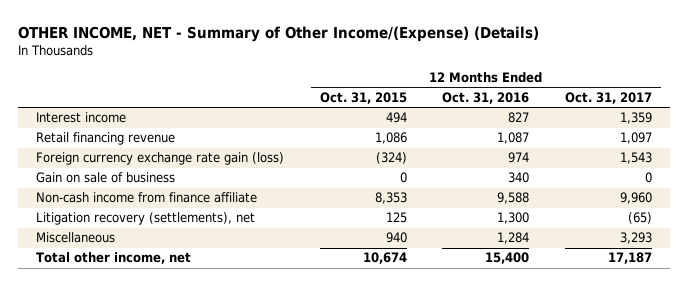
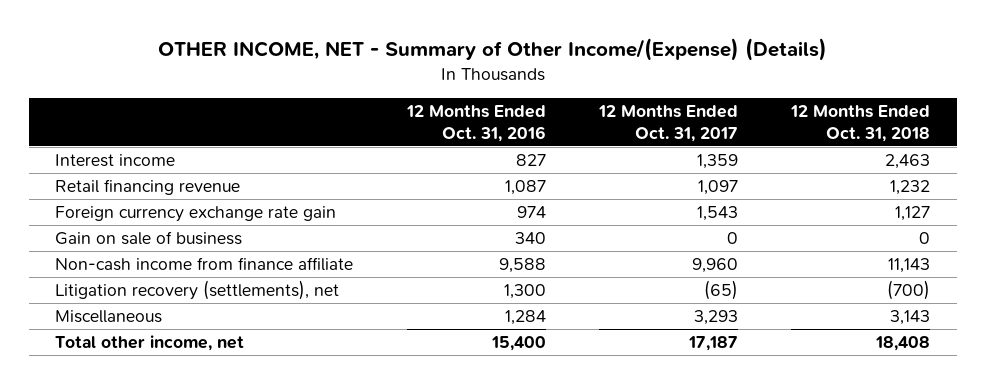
[319,91,407,104] Oct. 31, 2015 -> none
none -> [789,105,930,142] 12 Months Ended Oct. 31, 2018
[35,152,284,166] Foreign currency exchange rate gain (loss) -> [55,206,337,223] Foreign currency exchange rate gain

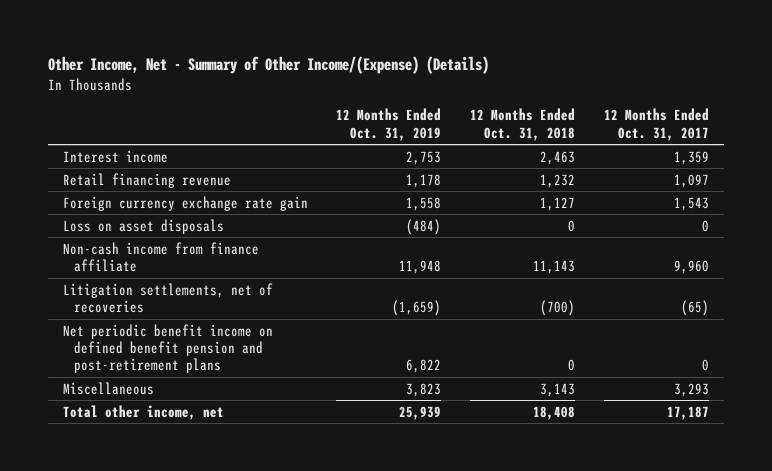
[157,38,827,62] OTHER INCOME, NET - Summary of Other Income/(Expense) (Details) -> [48,56,490,75] Other Income, Net - Summary of Other Income/(Expense) (Details)
[405,105,546,142] 12 Months Ended Oct. 31, 2016 -> none
none -> [336,108,442,141] 12 Months Ended Oct. 31, 2019
[55,231,243,246] Gain on sale of business -> [62,218,224,234] Loss on asset disposals
[55,280,340,301] Litigation recovery (settlements), net -> [62,282,273,314] Litigation settlements, net of recoveries
none -> [62,323,273,374] Net periodic benefit income on defined benefit pension and post-retirement plans

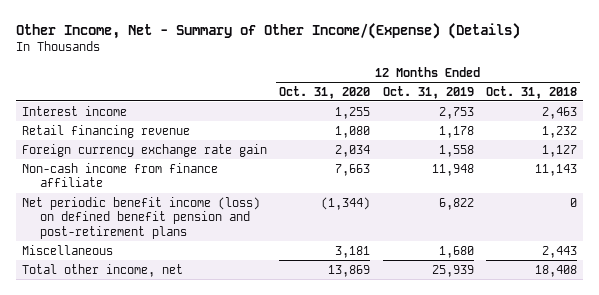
[604,108,710,141] 12 Months Ended Oct. 31, 2017 -> none
none -> [279,85,371,99] Oct. 31, 2020
[62,218,224,234] Loss on asset disposals -> none
[62,282,273,314] Litigation settlements, net of recoveries -> none
[62,323,273,374] Net periodic benefit income on defined benefit pension and post-retirement plans -> [21,196,260,240] Net periodic benefit income (loss) on defined benefit pension and post-retirement plans
[406,382,442,397] 3,823 -> [438,245,474,258] 1,680
[540,382,576,397] 3,143 -> [541,245,577,258] 2,443

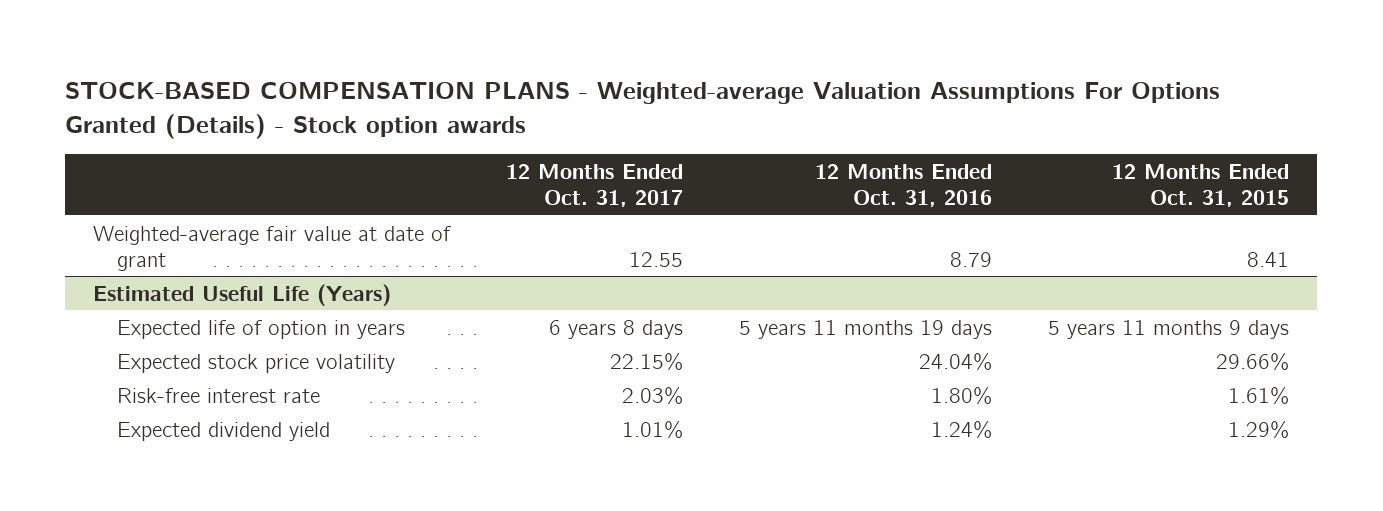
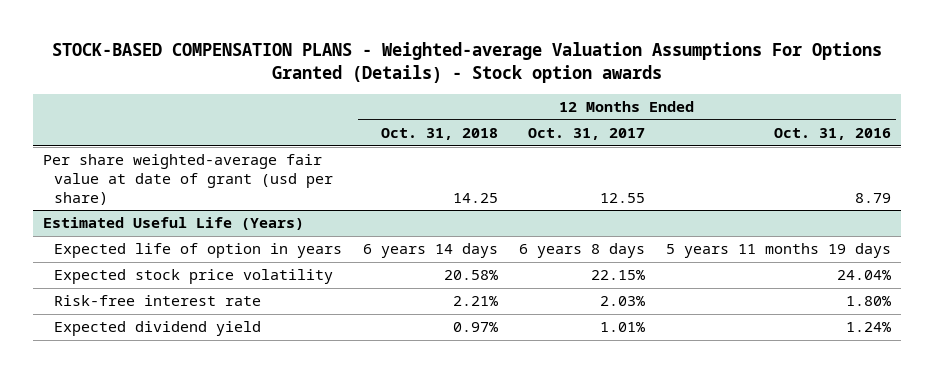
[1112,163,1290,207] 12 Months Ended Oct. 31, 2015 -> none
none -> [380,128,498,141] Oct. 31, 2018
[93,225,452,271] Weighted-average fair value at date of grant -> [43,154,333,205] Per share weighted-average fair value at date of grant (usd per share)

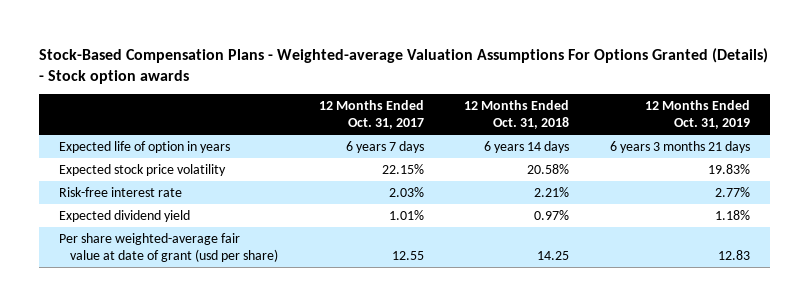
[52,41,883,84] STOCK-BASED COMPENSATION PLANS - Weighted-average Valuation Assumptions For Options Granted (Details) - Stock option awards -> [38,47,768,84] Stock-Based Compensation Plans - Weighted-average Valuation Assumptions For Options Granted (Details) - Stock option awards
[773,128,891,141] Oct. 31, 2016 -> none
none -> [644,100,750,129] 12 Months Ended Oct. 31, 2019
[43,217,305,231] Estimated Useful Life (Years) -> none
[518,243,645,259] 6 years 8 days -> [345,140,424,153] 6 years 7 days
[43,154,333,205] Per share weighted-average fair value at date of grant (usd per share) -> [59,232,279,262] Per share weighted-average fair value at date of grant (usd per share)

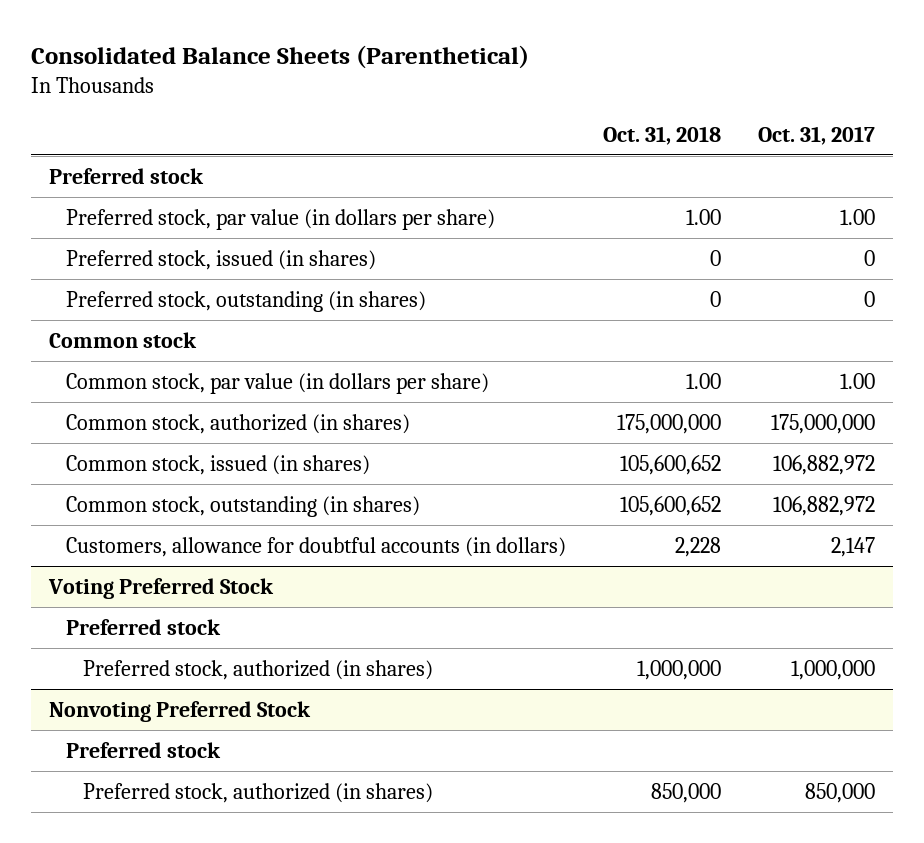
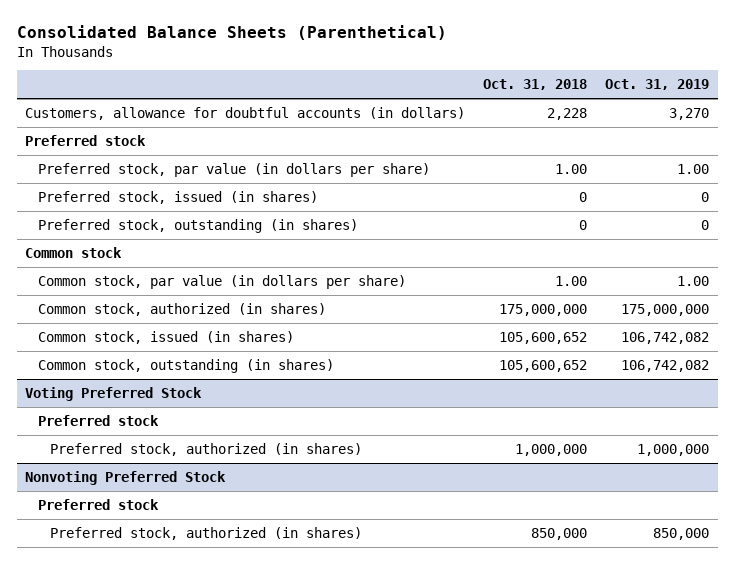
[757,125,875,145] Oct. 31, 2017 -> none
none -> [605,79,710,91] Oct. 31, 2019
[66,536,567,557] Customers, allowance for doubtful accounts (in dollars) -> [25,106,466,120] Customers, allowance for doubtful accounts (in dollars)

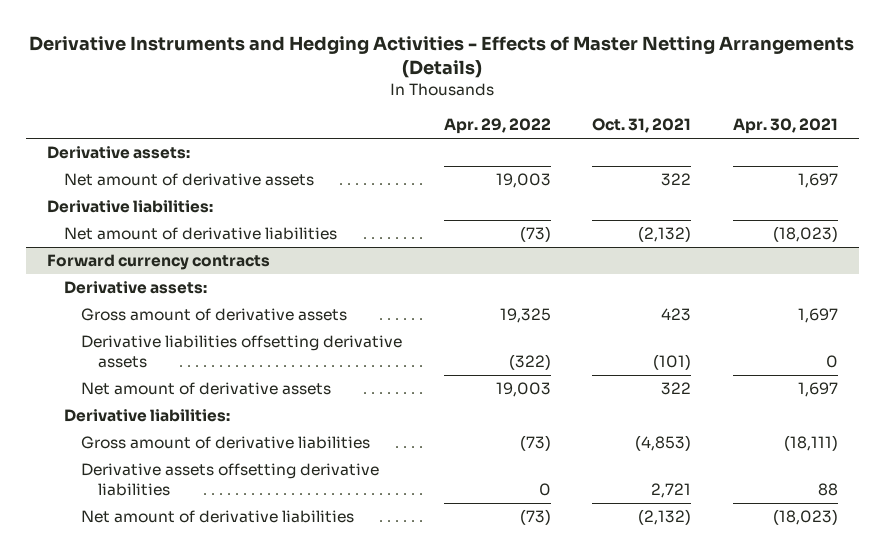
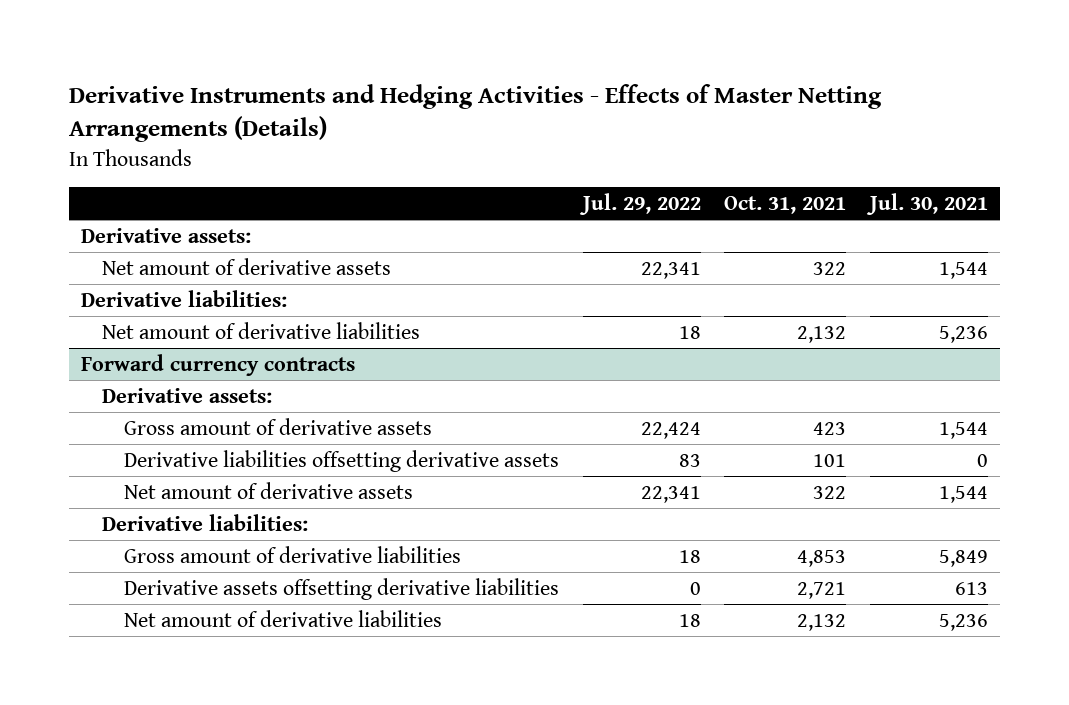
[443,118,551,135] Apr. 29, 2022 -> none
[732,118,838,135] Apr. 30, 2021 -> none
none -> [578,192,701,215] Jul. 29, 2022
none -> [865,192,988,215] Jul. 30, 2021
[638,226,692,243] (2,132) -> [797,325,847,343] 2,132
[653,353,692,370] (101) -> [813,453,847,467] 101
[635,435,692,452] (4,853) -> [797,549,847,567] 4,853
[638,509,692,526] (2,132) -> [797,613,847,631] 2,132

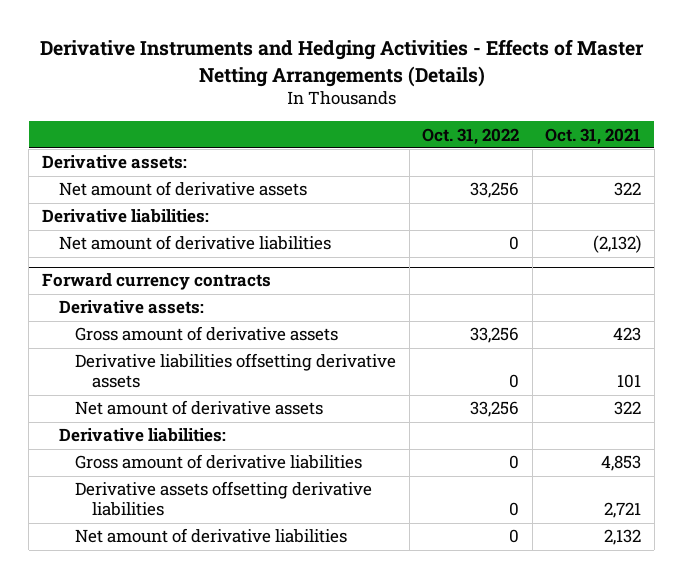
[578,192,701,215] Jul. 29, 2022 -> none
[865,192,988,215] Jul. 30, 2021 -> none
none -> [422,127,520,145] Oct. 31, 2022
[797,325,847,343] 2,132 -> [593,235,642,254] (2,132)

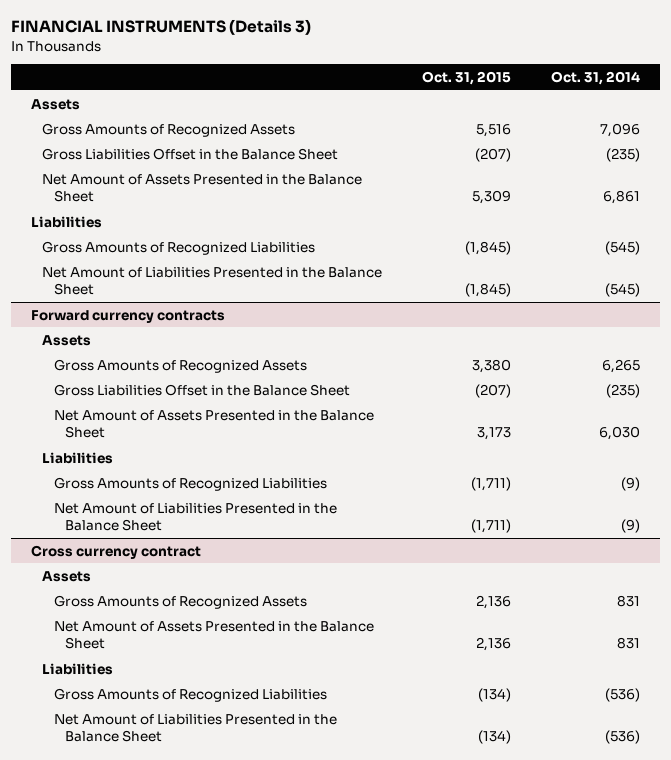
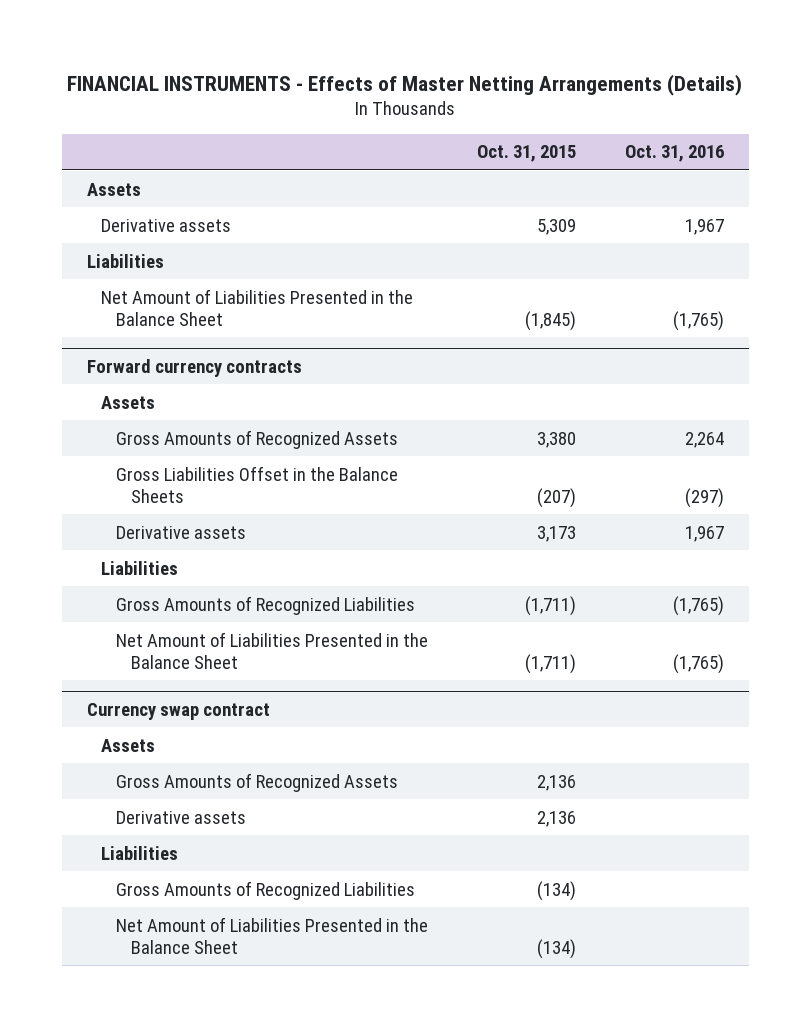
[11,19,312,36] FINANCIAL INSTRUMENTS (Details 3) -> [67,73,743,96] FINANCIAL INSTRUMENTS - Effects of Master Netting Arrangements (Details)
[550,70,640,85] Oct. 31, 2014 -> none
none -> [625,145,725,163] Oct. 31, 2016
[42,122,296,137] Gross Amounts of Recognized Assets -> none
[42,147,339,160] Gross Liabilities Offset in the Balance Sheet -> none
[42,173,363,203] Net Amount of Assets Presented in the Balance Sheet -> [101,218,232,232] Derivative assets
[42,240,316,255] Gross Amounts of Recognized Liabilities -> none
[53,383,350,396] Gross Liabilities Offset in the Balance Sheet -> [116,465,399,503] Gross Liabilities Offset in the Balance Sheets
[53,409,374,439] Net Amount of Assets Presented in the Balance Sheet -> [116,525,247,539] Derivative assets
[30,544,201,559] Cross currency contract -> [86,702,270,720] Currency swap contract
[53,620,374,650] Net Amount of Assets Presented in the Balance Sheet -> [116,810,247,824] Derivative assets

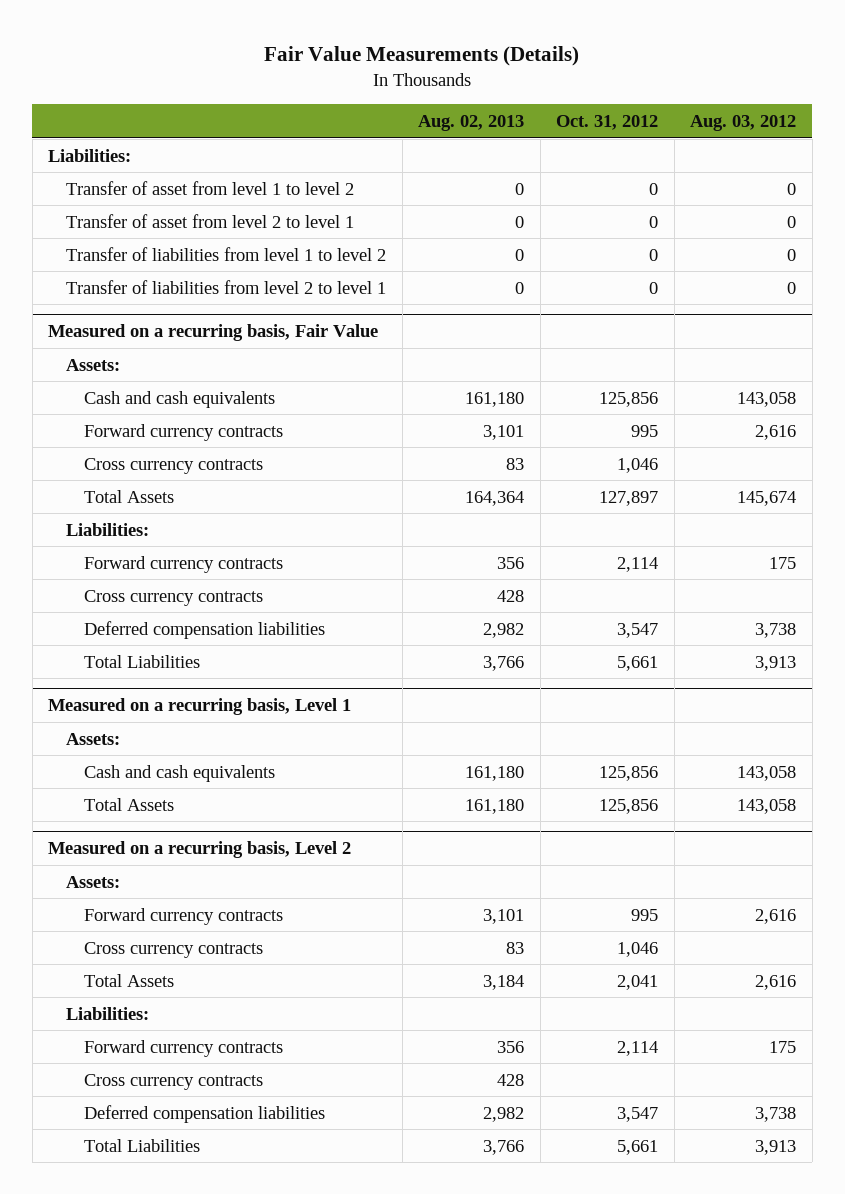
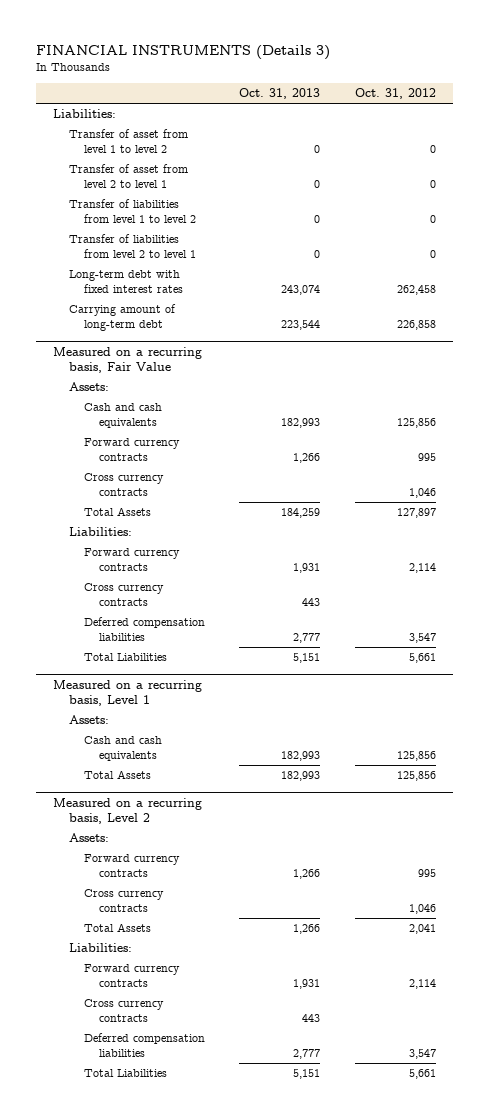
[264,45,580,66] Fair Value Measurements (Details) -> [35,44,330,60] FINANCIAL INSTRUMENTS (Details 3)
[418,114,525,131] Aug. 02, 2013 -> none
[690,114,797,131] Aug. 03, 2012 -> none
none -> [239,88,321,100] Oct. 31, 2013
none -> [68,270,183,294] Long-term debt with fixed interest rates
none -> [68,304,176,332] Carrying amount of long-term debt

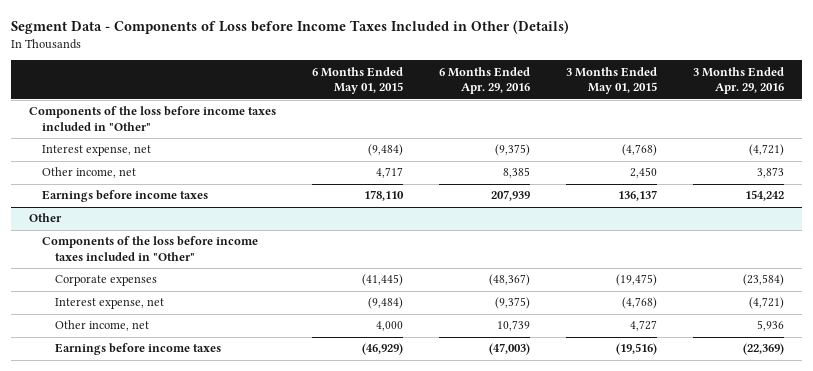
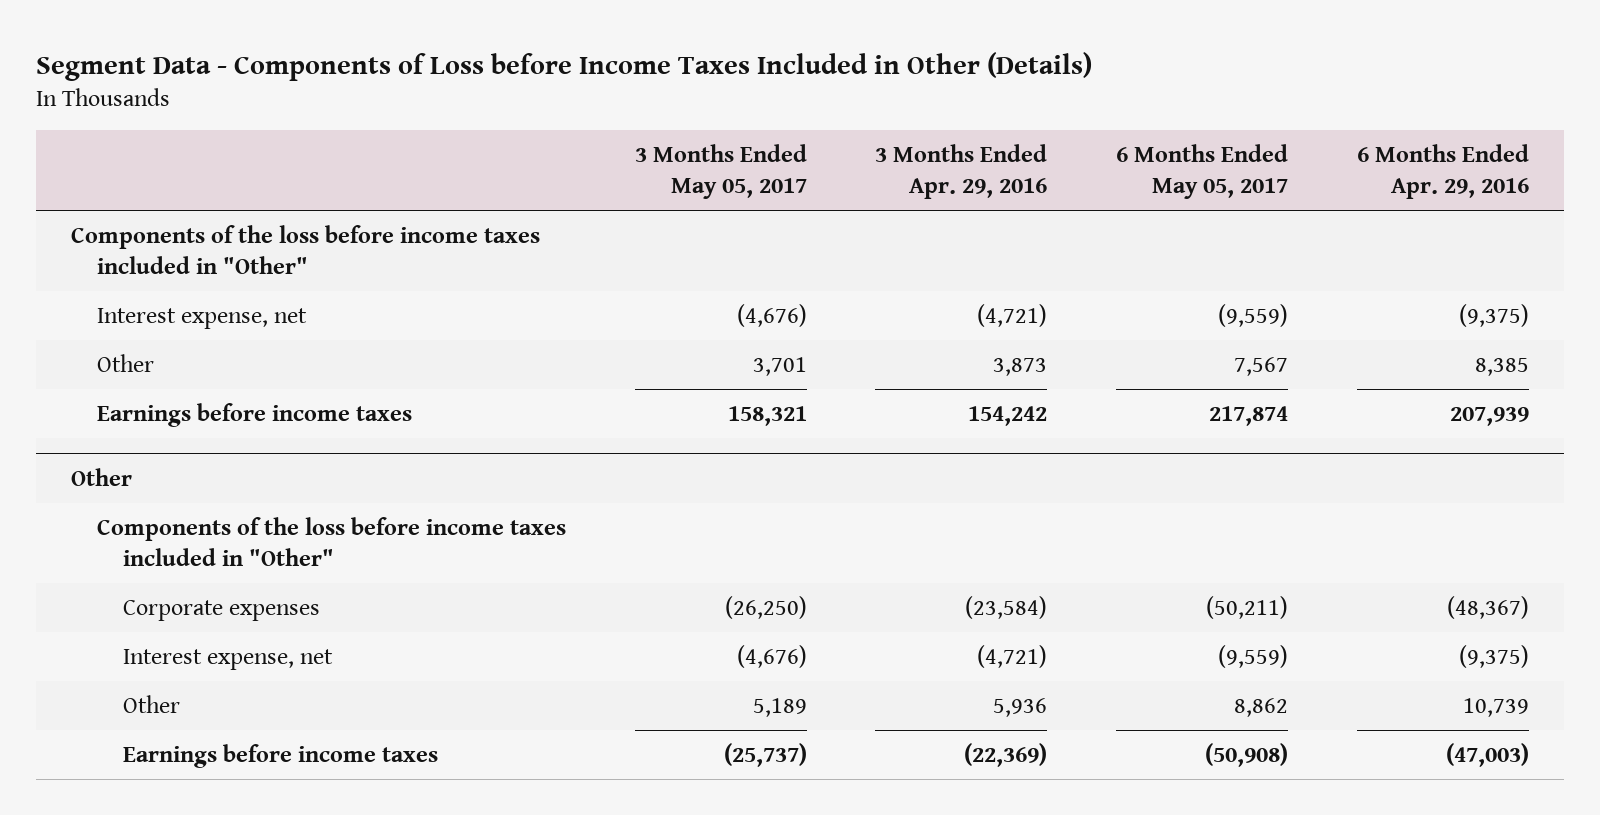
[312,66,404,95] 6 Months Ended May 01, 2015 -> none
[566,66,658,95] 3 Months Ended May 01, 2015 -> none
none -> [634,144,807,200] 3 Months Ended May 05, 2017
none -> [1116,144,1289,200] 6 Months Ended May 05, 2017
[42,167,137,179] Other income, net -> [96,354,154,373] Other
[55,320,150,332] Other income, net -> [122,695,180,714] Other

